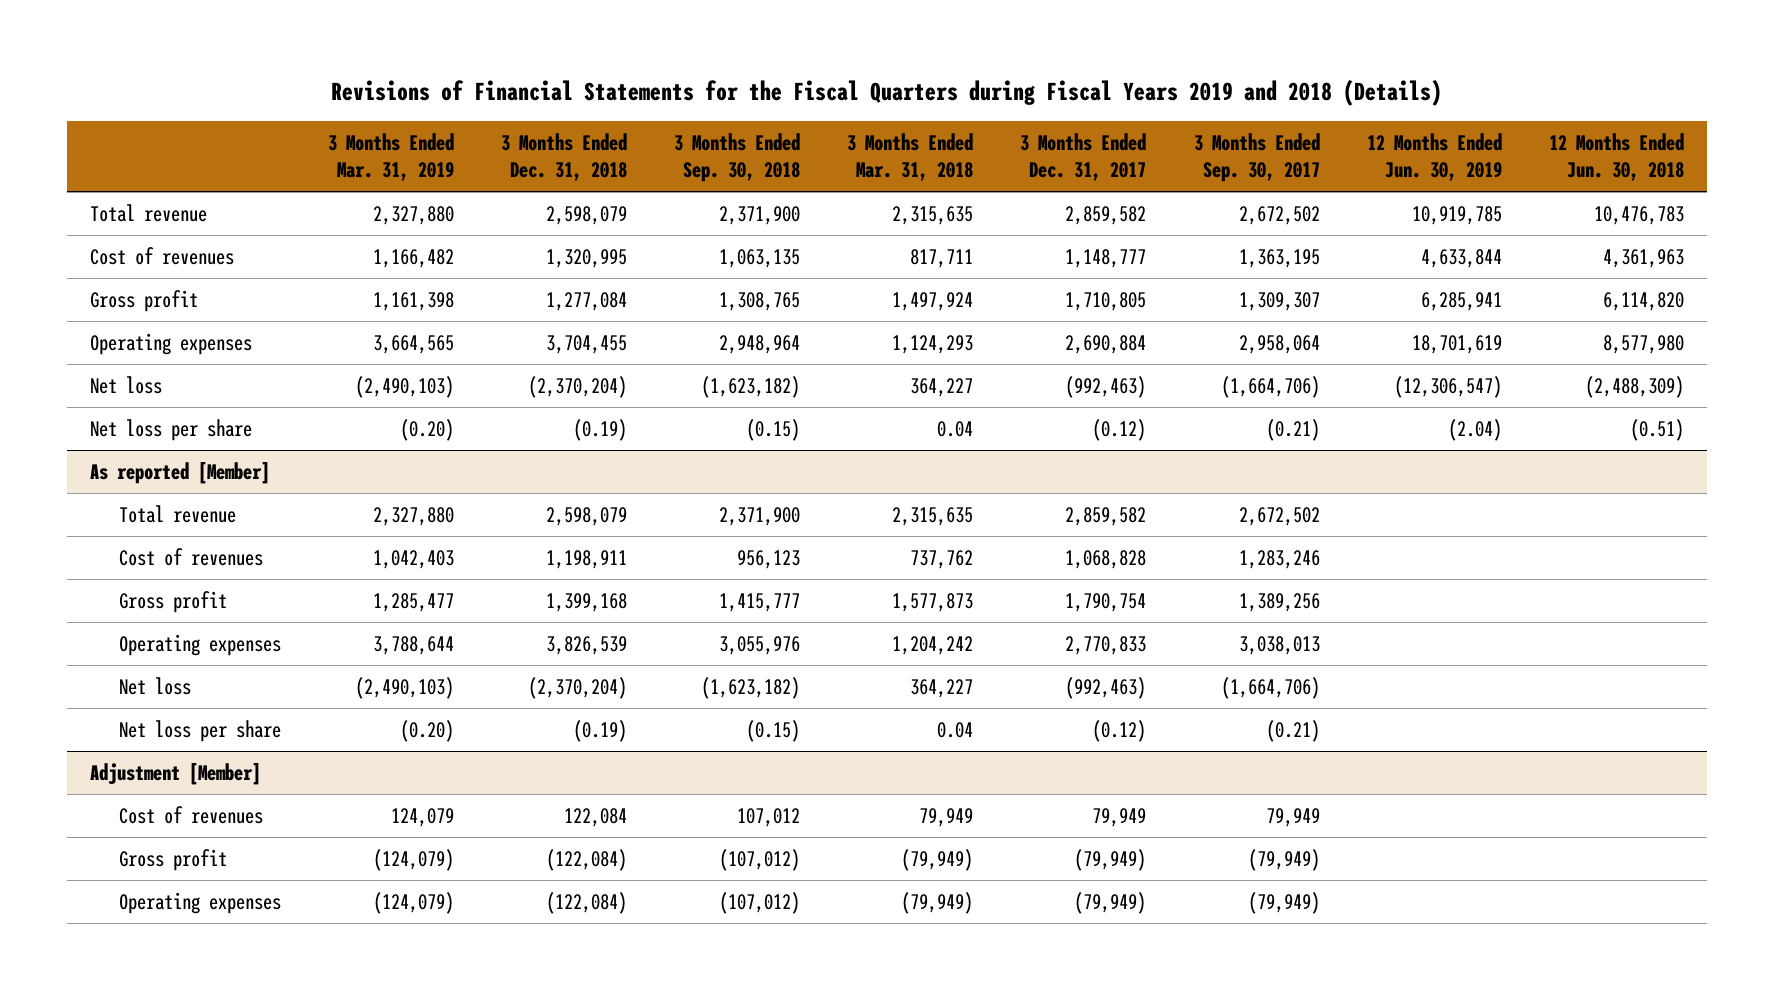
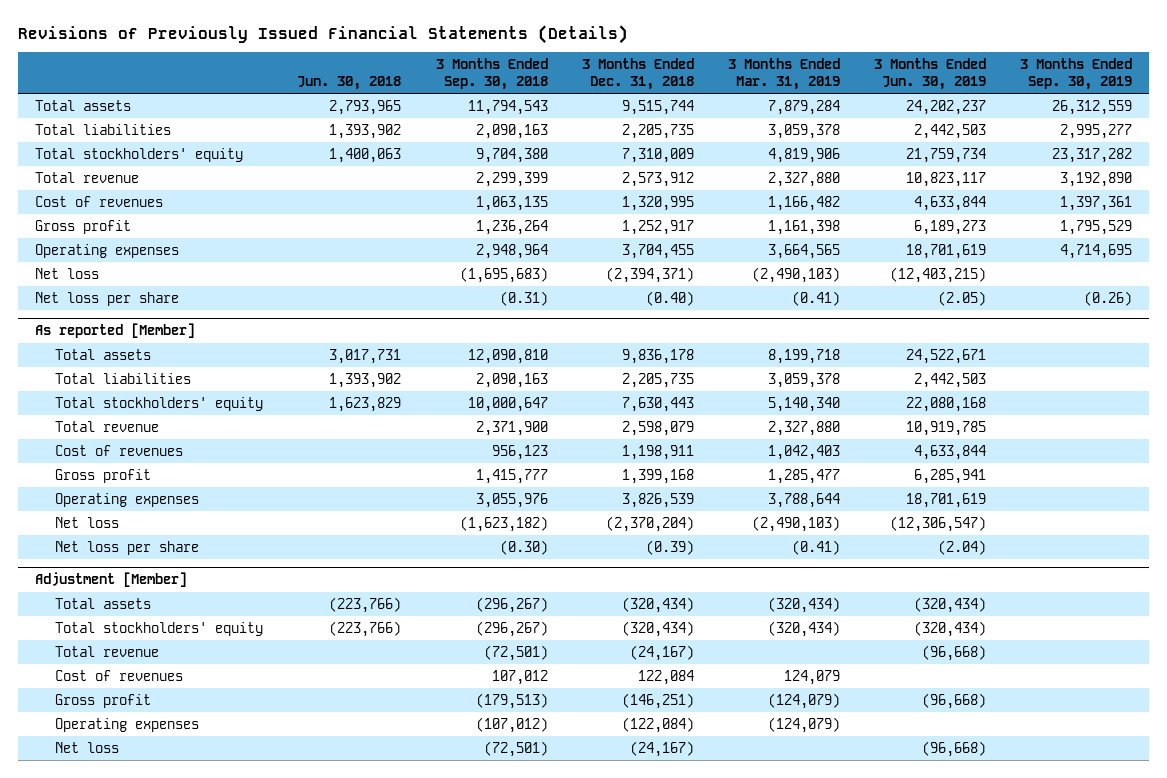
[331,78,1443,106] Revisions of Financial Statements for the Fiscal Quarters during Fiscal Years 2019 and 2018 (Details) -> [17,24,628,44] Revisions of Previously Issued Financial Statements (Details)
[847,132,974,182] 3 Months Ended Mar. 31, 2018 -> none
[1020,132,1147,182] 3 Months Ended Dec. 31, 2017 -> none
[1193,132,1320,183] 3 Months Ended Sep. 30, 2017 -> none
[1366,132,1502,182] 12 Months Ended Jun. 30, 2019 -> none
[1548,132,1684,182] 12 Months Ended Jun. 30, 2018 -> none
none -> [297,75,402,90] Jun. 30, 2018
none -> [874,58,987,90] 3 Months Ended Jun. 30, 2019
none -> [1020,58,1133,90] 3 Months Ended Sep. 30, 2019
none -> [35,99,132,111] Total assets
none -> [35,123,172,135] Total liabilities
none -> [35,147,244,162] Total stockholders' equity
[546,205,628,225] 2,598,079 -> [621,171,694,187] 2,573,912
[719,205,801,225] 2,371,900 -> [475,171,548,187] 2,299,399
[546,291,628,311] 1,277,084 -> [621,219,694,235] 1,252,917
[719,291,801,311] 1,308,765 -> [475,219,548,235] 1,236,264
[528,375,628,398] (2,370,204) -> [605,266,694,283] (2,394,371)
[701,375,801,398] (1,623,182) -> [459,266,548,283] (1,695,683)
[400,418,455,441] (0.20) -> [791,290,840,306] (0.41)
[573,418,628,441] (0.19) -> [645,290,694,306] (0.40)
[746,418,801,441] (0.15) -> [499,290,548,306] (0.31)
none -> [55,348,152,360] Total assets
none -> [55,372,192,384] Total liabilities
none -> [55,396,264,411] Total stockholders' equity
[400,719,455,742] (0.20) -> [791,539,840,555] (0.41)
[573,719,628,742] (0.19) -> [645,539,694,555] (0.39)
[746,719,801,742] (0.15) -> [499,539,548,555] (0.30)
none -> [55,597,152,609] Total assets
none -> [55,621,264,636] Total stockholders' equity
none -> [55,645,160,657] Total revenue
[546,848,628,871] (122,084) -> [621,692,694,709] (146,251)
[719,848,801,871] (107,012) -> [475,692,548,709] (179,513)
none -> [55,741,120,753] Net loss

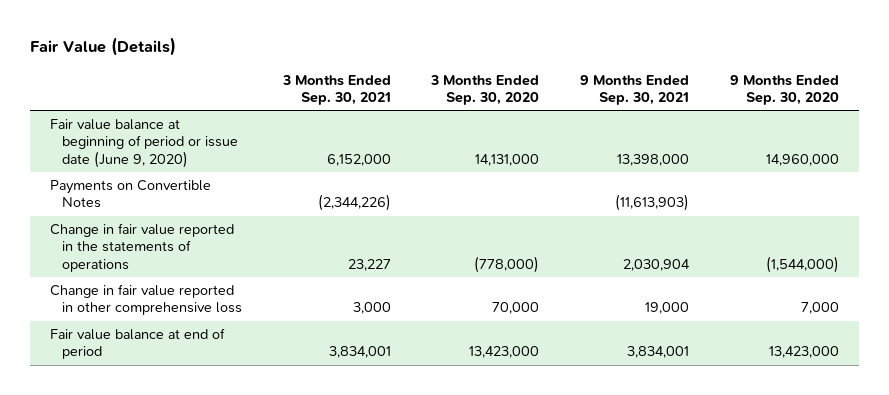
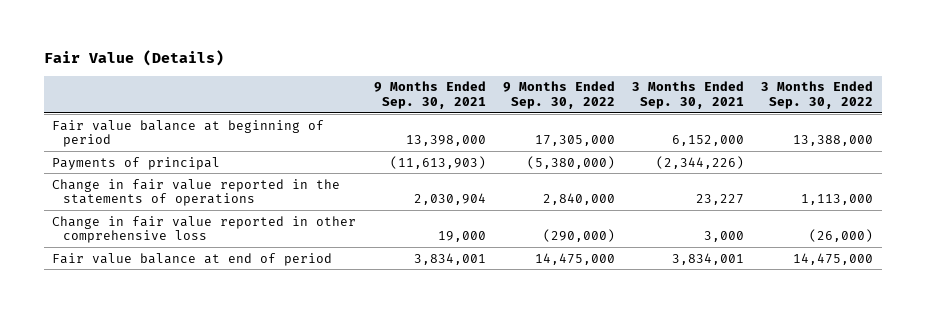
[430,74,540,105] 3 Months Ended Sep. 30, 2020 -> none
[729,74,839,105] 9 Months Ended Sep. 30, 2020 -> none
none -> [502,81,615,110] 9 Months Ended Sep. 30, 2022
none -> [760,81,873,110] 3 Months Ended Sep. 30, 2022
[50,119,238,168] Fair value balance at beginning of period or issue date (June 9, 2020) -> [52,119,325,148] Fair value balance at beginning of period
[50,180,212,209] Payments on Convertible Notes -> [52,156,221,170] Payments of principal

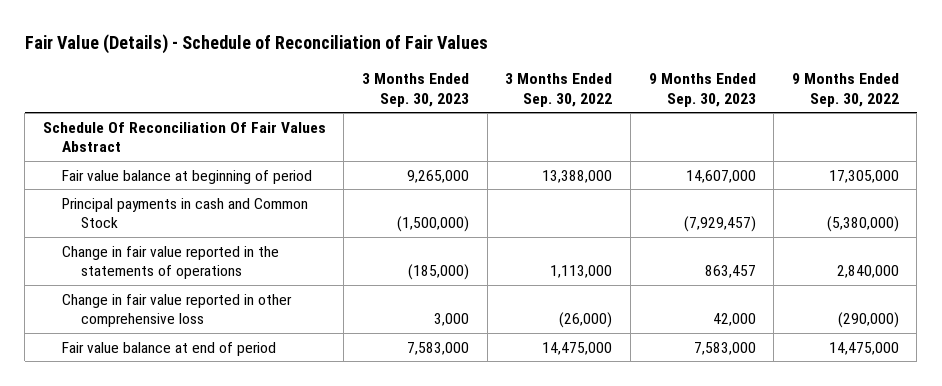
[43,50,224,67] Fair Value (Details) -> [24,33,488,54] Fair Value (Details) - Schedule of Reconciliation of Fair Values
[373,81,486,110] 9 Months Ended Sep. 30, 2021 -> none
[631,81,744,110] 3 Months Ended Sep. 30, 2021 -> none
none -> [362,73,470,107] 3 Months Ended Sep. 30, 2023
none -> [648,73,756,107] 9 Months Ended Sep. 30, 2023
none -> [42,121,326,153] Schedule Of Reconciliation Of Fair Values Abstract
[52,156,221,170] Payments of principal -> [62,197,309,229] Principal payments in cash and Common Stock

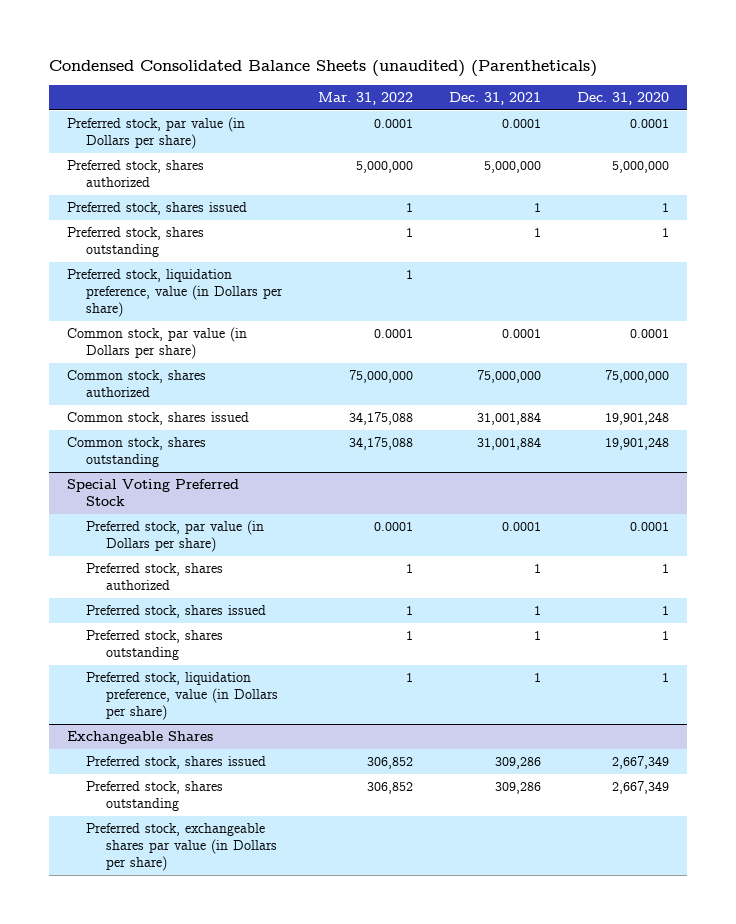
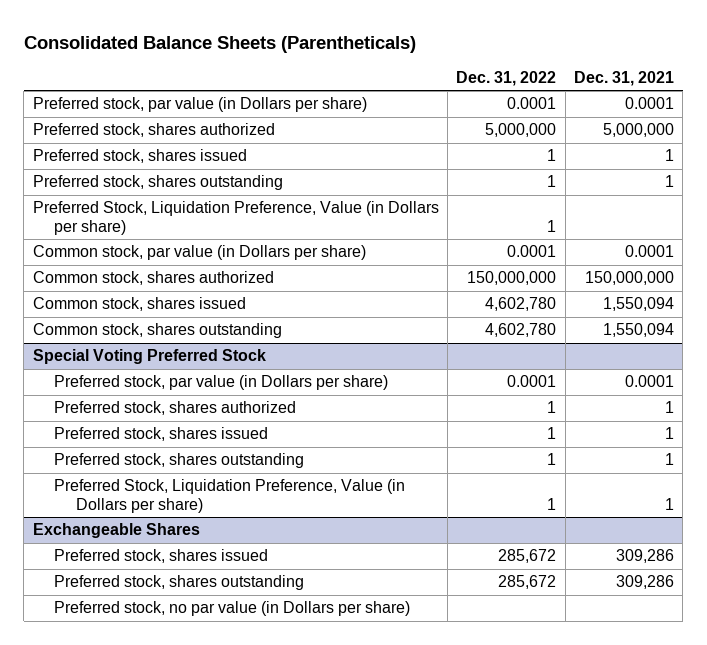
[49,59,598,77] Condensed Consolidated Balance Sheets (unaudited) (Parentheticals) -> [23,35,416,53] Consolidated Balance Sheets (Parentheticals)
[318,92,414,106] Mar. 31, 2022 -> none
[577,92,670,106] Dec. 31, 2020 -> none
none -> [456,71,557,87] Dec. 31, 2022
[67,269,284,318] Preferred stock, liquidation preference, value (in Dollars per share) -> [32,201,439,236] Preferred Stock, Liquidation Preference, Value (in Dollars per share)
[477,370,542,384] 75,000,000 -> [585,271,675,286] 150,000,000
[477,412,542,426] 31,001,884 -> [603,297,675,312] 1,550,094
[477,437,542,451] 31,001,884 -> [603,323,675,338] 1,550,094
[86,672,278,721] Preferred stock, liquidation preference, value (in Dollars per share) -> [54,479,406,514] Preferred Stock, Liquidation Preference, Value (in Dollars per share)
[86,823,277,872] Preferred stock, exchangeable shares par value (in Dollars per share) -> [54,601,411,617] Preferred stock, no par value (in Dollars per share)

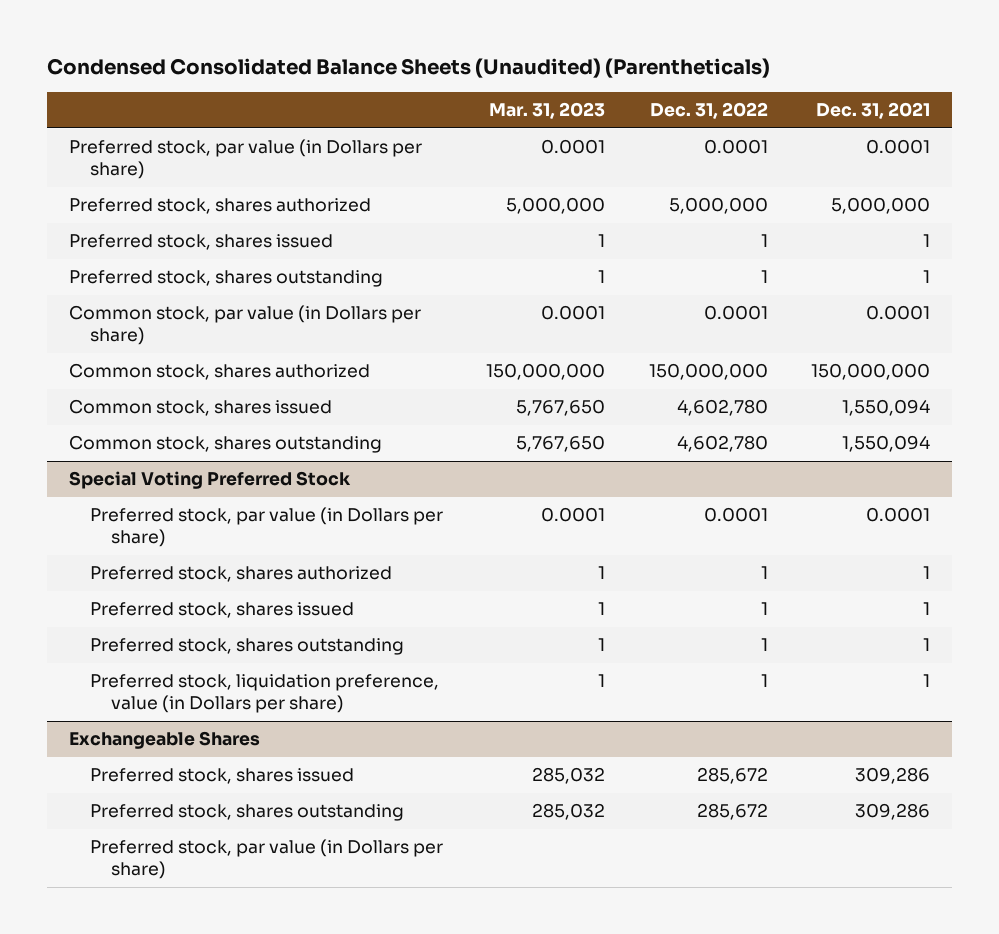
[23,35,416,53] Consolidated Balance Sheets (Parentheticals) -> [47,58,771,79] Condensed Consolidated Balance Sheets (Unaudited) (Parentheticals)
none -> [489,102,606,120] Mar. 31, 2023
[32,201,439,236] Preferred Stock, Liquidation Preference, Value (in Dollars per share) -> none
[54,479,406,514] Preferred Stock, Liquidation Preference, Value (in Dollars per share) -> [89,674,439,714] Preferred stock, liquidation preference, value (in Dollars per share)
[54,601,411,617] Preferred stock, no par value (in Dollars per share) -> [89,839,443,880] Preferred stock, par value (in Dollars per share)

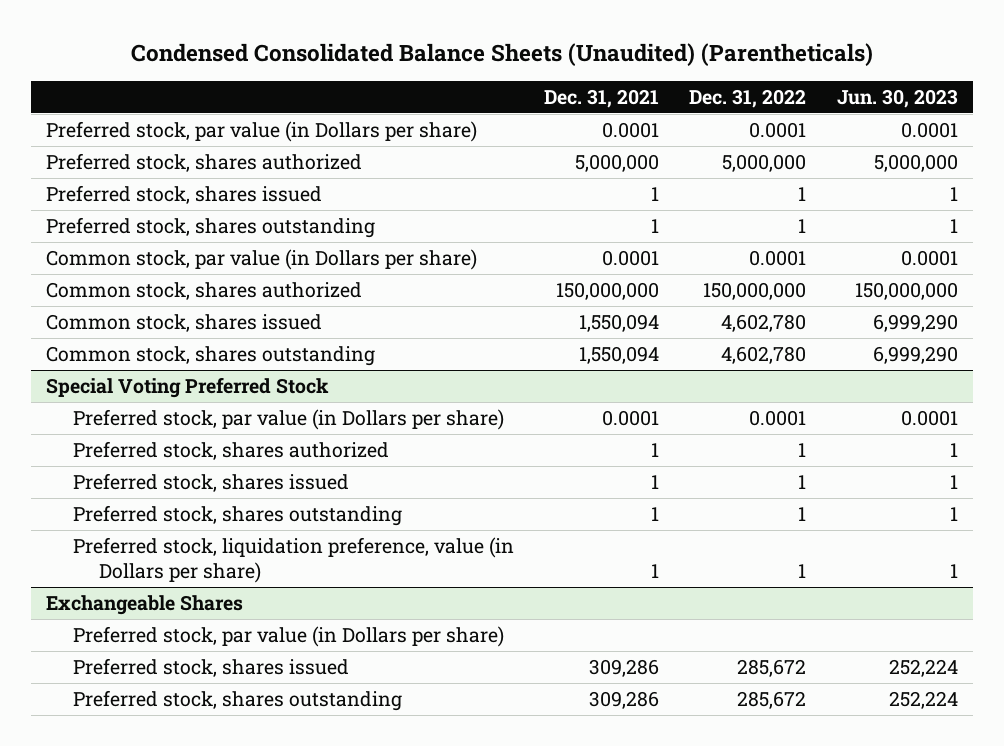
[489,102,606,120] Mar. 31, 2023 -> none
none -> [836,88,958,108] Jun. 30, 2023
[89,839,443,880] Preferred stock, par value (in Dollars per share) -> [72,626,504,648] Preferred stock, par value (in Dollars per share)

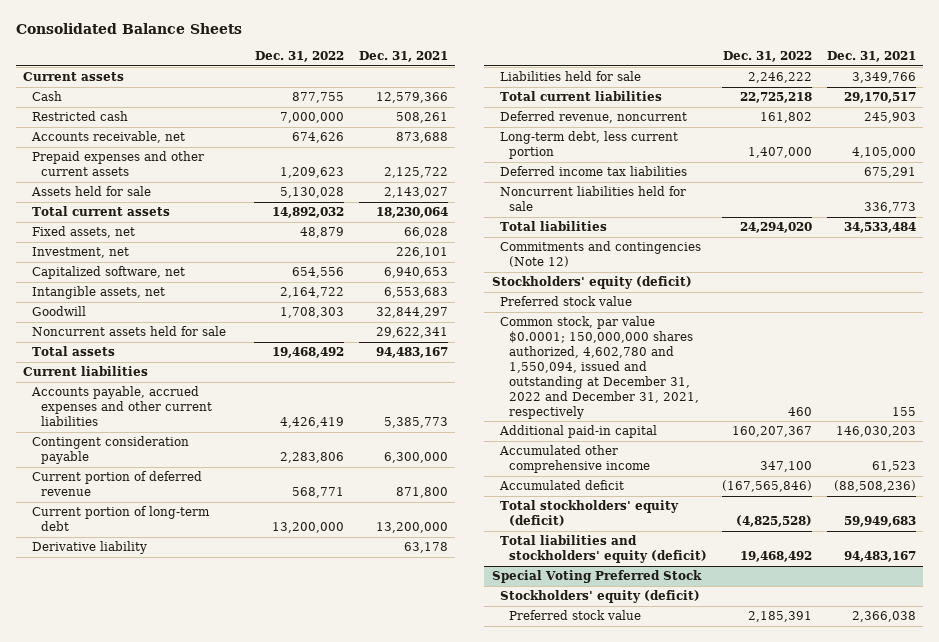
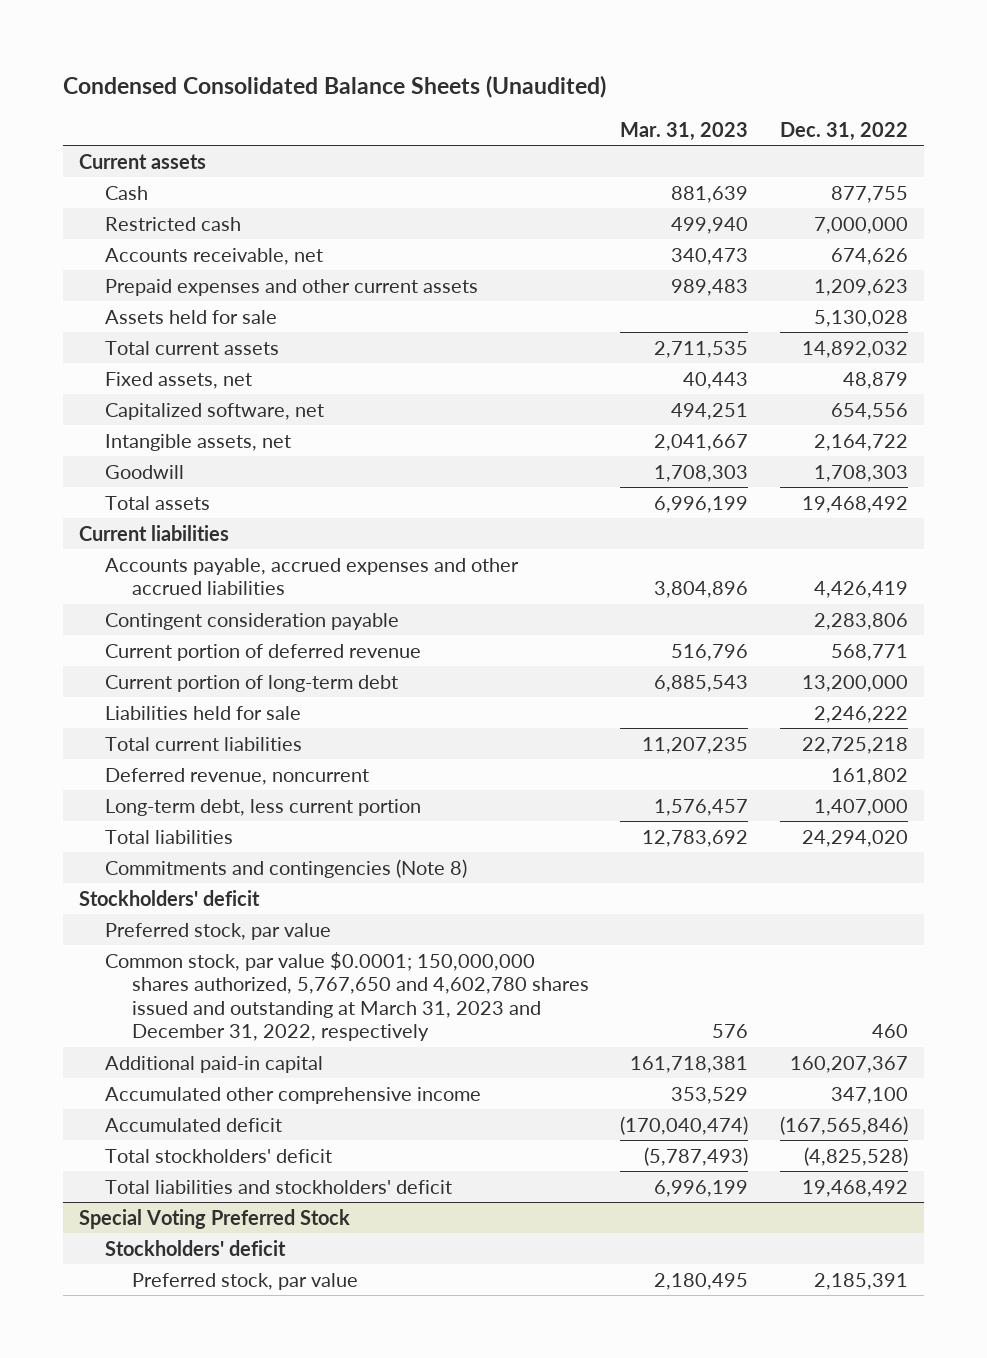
[16,23,243,35] Consolidated Balance Sheets -> [63,74,607,98] Condensed Consolidated Balance Sheets (Unaudited)
[358,51,448,63] Dec. 31, 2021 -> none
none -> [620,121,749,141] Mar. 31, 2023
[32,247,130,259] Investment, net -> none
[32,326,227,337] Noncurrent assets held for sale -> none
[31,386,212,426] Accounts payable, accrued expenses and other current liabilities -> [105,557,520,596] Accounts payable, accrued expenses and other accrued liabilities
[32,541,148,555] Derivative liability -> none
[500,166,688,177] Deferred income tax liabilities -> none
[500,186,687,212] Noncurrent liabilities held for sale -> none
[500,241,702,268] Commitments and contingencies (Note 12) -> [105,858,468,878] Commitments and contingencies (Note 8)
[491,276,692,290] Stockholders' equity (deficit) -> [79,889,261,906] Stockholders' deficit
[500,296,633,307] Preferred stock value -> [105,922,332,940] Preferred stock, par value
[500,316,700,419] Common stock, par value $0.0001; 150,000,000 shares authorized, 4,602,780 and 1,550,094, issued and outstanding at December 31, 2022 and December 31, 2021, respectively -> [105,951,589,1042] Common stock, par value $0.0001; 150,000,000 shares authorized, 5,767,650 and 4,602,780 shares issued and outstanding at March 31, 2023 and December 31, 2022, respectively
[500,500,680,527] Total stockholders' equity (deficit) -> [105,1148,333,1163] Total stockholders' deficit
[500,535,708,564] Total liabilities and stockholders' equity (deficit) -> [105,1179,453,1194] Total liabilities and stockholders' deficit
[500,590,701,604] Stockholders' equity (deficit) -> [105,1239,287,1256] Stockholders' deficit
[509,610,642,621] Preferred stock value -> [131,1272,358,1290] Preferred stock, par value

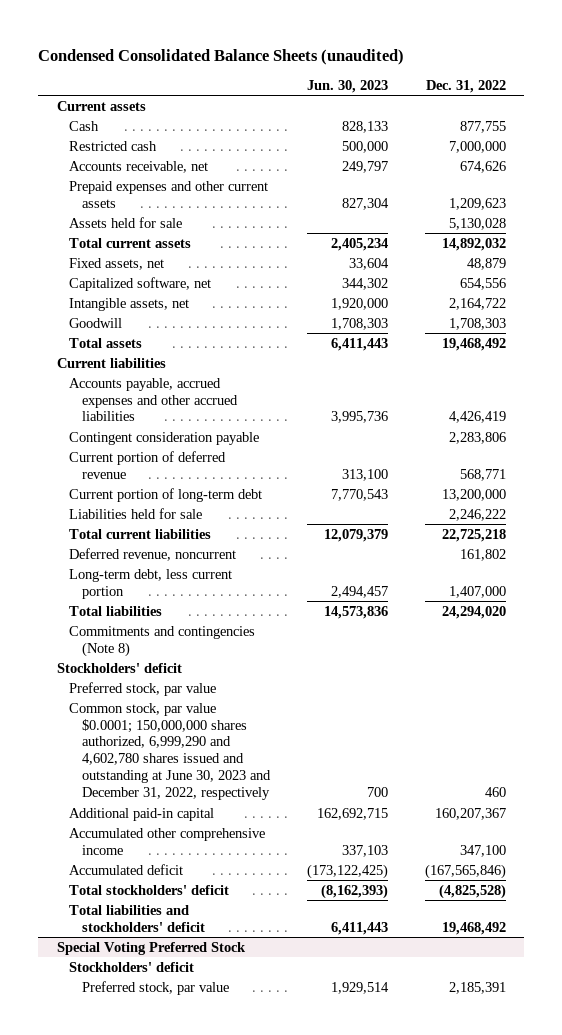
[63,74,607,98] Condensed Consolidated Balance Sheets (Unaudited) -> [38,48,405,65] Condensed Consolidated Balance Sheets (unaudited)
[620,121,749,141] Mar. 31, 2023 -> none
none -> [306,79,388,93] Jun. 30, 2023
[105,951,589,1042] Common stock, par value $0.0001; 150,000,000 shares authorized, 5,767,650 and 4,602,780 shares issued and outstanding at March 31, 2023 and December 31, 2022, respectively -> [69,702,272,801] Common stock, par value $0.0001; 150,000,000 shares authorized, 6,999,290 and 4,602,780 shares issued and outstanding at June 30, 2023 and December 31, 2022, respectively

